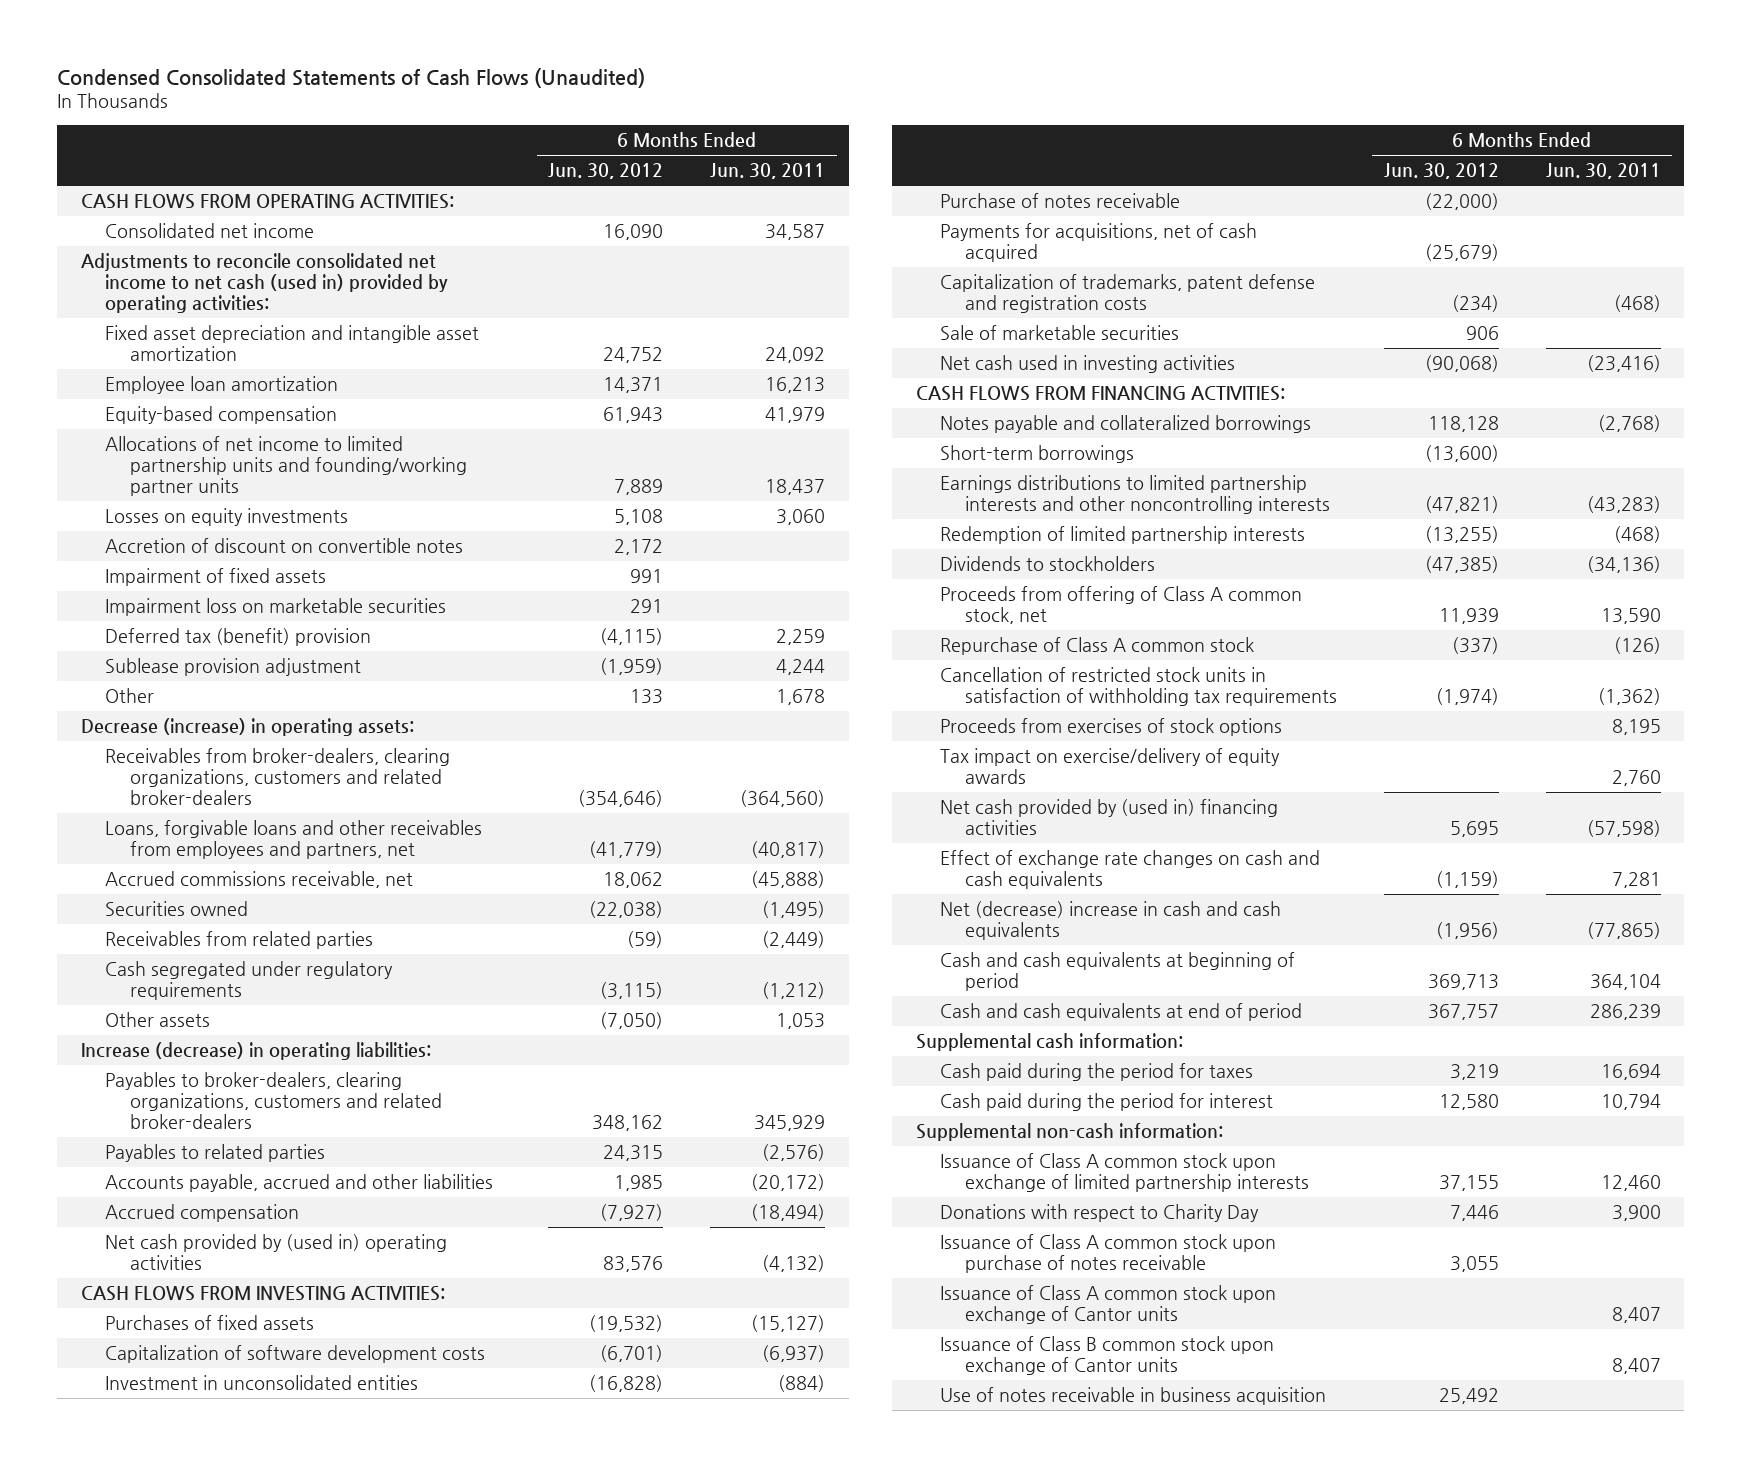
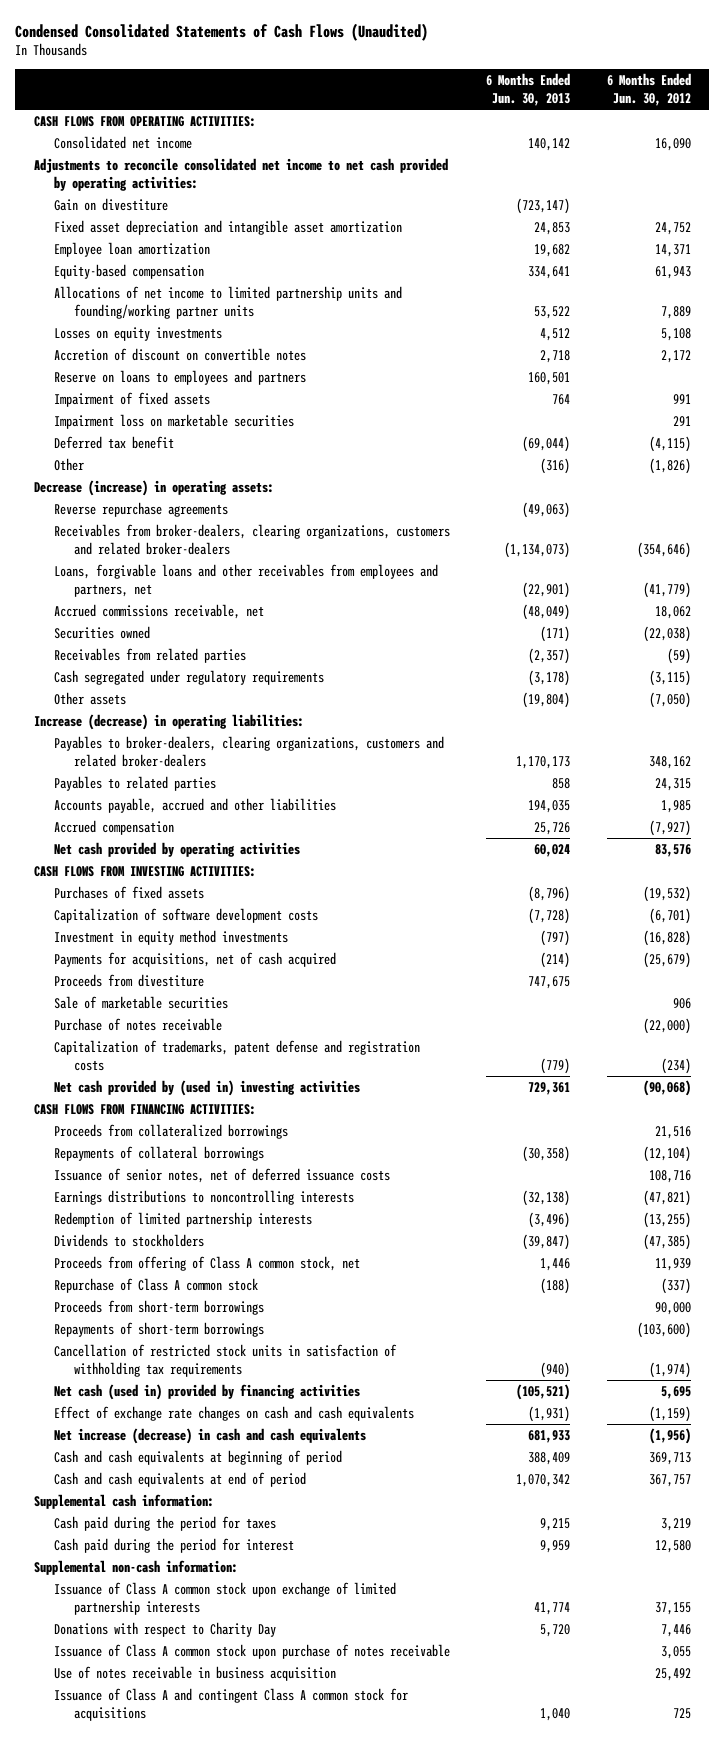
[710,163,826,180] Jun. 30, 2011 -> none
none -> [486,73,571,106] 6 Months Ended Jun. 30, 2013
[80,253,449,314] Adjustments to reconcile consolidated net income to net cash (used in) provided by operating activities: -> [33,157,448,191] Adjustments to reconcile consolidated net income to net cash provided by operating activities:
none -> [53,197,168,211] Gain on divestiture
none -> [53,369,306,385] Reserve on loans to employees and partners
[105,658,362,677] Sublease provision adjustment -> none
[105,628,372,647] Deferred tax (benefit) provision -> [53,435,174,449] Deferred tax benefit
[630,689,664,705] 133 -> [648,457,691,474] (1,826)
none -> [53,501,228,517] Reverse repurchase agreements
[105,1234,448,1271] Net cash provided by (used in) operating activities -> [53,841,300,857] Net cash provided by operating activities
[105,1375,419,1391] Investment in unconsolidated entities -> [53,929,288,945] Investment in equity method investments
none -> [53,973,204,987] Proceeds from divestiture
[940,193,1181,209] Purchase of notes receivable -> [53,1017,222,1031] Purchase of notes receivable
[940,274,1316,314] Capitalization of trademarks, patent defense and registration costs -> [53,1039,420,1071] Capitalization of trademarks, patent defense and registration costs
[940,355,1236,374] Net cash used in investing activities -> [53,1079,360,1096] Net cash provided by (used in) investing activities
[940,415,1312,434] Notes payable and collateralized borrowings -> none
[940,445,1135,464] Short-term borrowings -> none
none -> [53,1123,288,1139] Proceeds from collateralized borrowings
none -> [53,1145,264,1161] Repayments of collateral borrowings
none -> [53,1167,390,1183] Issuance of senior notes, net of deferred issuance costs
[940,475,1330,515] Earnings distributions to limited partnership interests and other noncontrolling interests -> [53,1189,354,1205] Earnings distributions to noncontrolling interests
none -> [53,1299,264,1315] Proceeds from short-term borrowings
none -> [53,1321,264,1337] Repayments of short-term borrowings
[940,718,1283,737] Proceeds from exercises of stock options -> none
[940,748,1281,785] Tax impact on exercise/delivery of equity awards -> none
[940,799,1279,836] Net cash provided by (used in) financing activities -> [53,1383,360,1400] Net cash (used in) provided by financing activities
[940,901,1282,941] Net (decrease) increase in cash and cash equivalents -> [53,1427,366,1444] Net increase (decrease) in cash and cash equivalents
[940,1285,1277,1325] Issuance of Class A common stock upon exchange of Cantor units -> none
[940,1336,1275,1376] Issuance of Class B common stock upon exchange of Cantor units -> none
none -> [53,1687,408,1721] Issuance of Class A and contingent Class A common stock for acquisitions

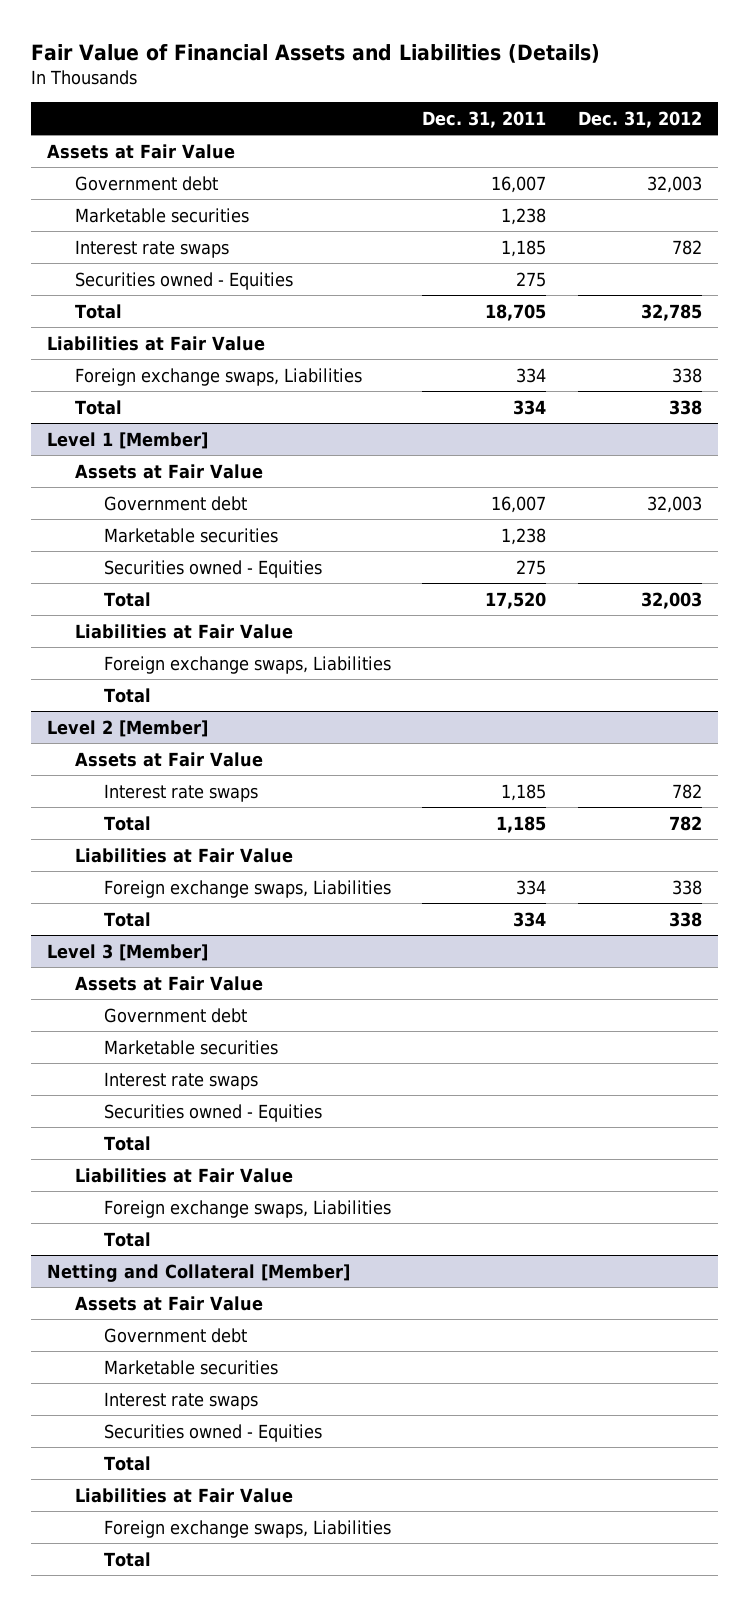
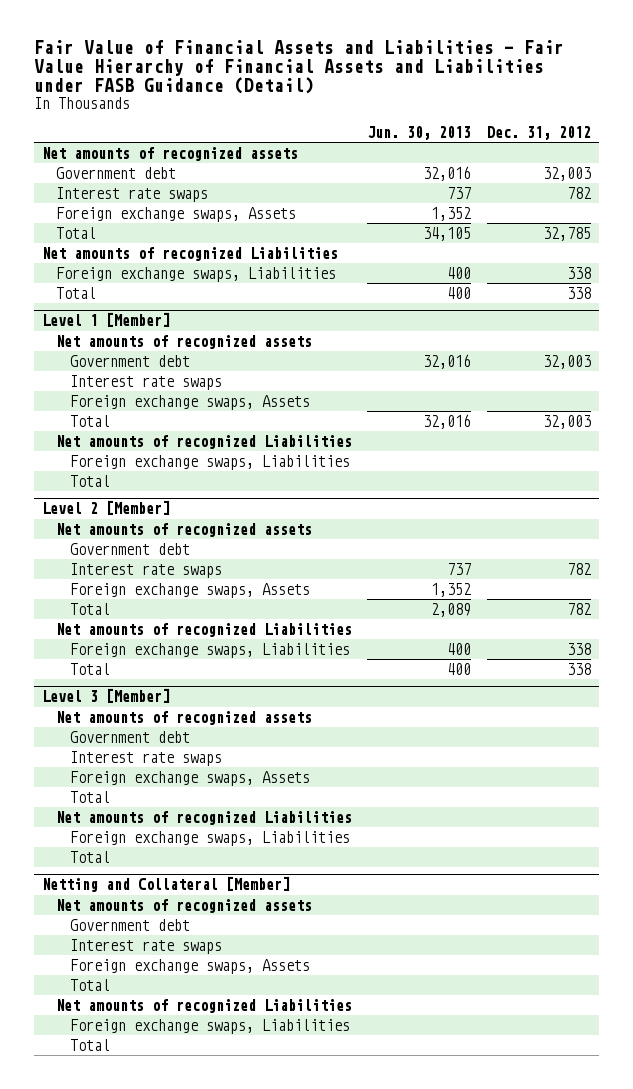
[31,43,601,63] Fair Value of Financial Assets and Liabilities (Details) -> [34,39,565,95] Fair Value of Financial Assets and Liabilities - Fair Value Hierarchy of Financial Assets and Liabilities under FASB Guidance (Detail)
[422,110,547,128] Dec. 31, 2011 -> none
none -> [367,125,472,140] Jun. 30, 2013
[47,143,236,159] Assets at Fair Value -> [41,146,298,161] Net amounts of recognized assets
[75,207,250,223] Marketable securities -> none
[75,271,294,290] Securities owned - Equities -> none
none -> [55,206,296,222] Foreign exchange swaps, Assets
[47,335,266,351] Liabilities at Fair Value -> [41,246,338,261] Net amounts of recognized Liabilities
[75,463,264,479] Assets at Fair Value -> [55,334,312,349] Net amounts of recognized assets
[103,527,278,543] Marketable securities -> none
[103,559,322,578] Securities owned - Equities -> none
none -> [69,374,222,390] Interest rate swaps
none -> [69,394,310,410] Foreign exchange swaps, Assets
[75,623,294,639] Liabilities at Fair Value -> [55,434,352,449] Net amounts of recognized Liabilities
[75,751,264,767] Assets at Fair Value -> [55,522,312,537] Net amounts of recognized assets
none -> [69,542,190,555] Government debt
none -> [69,582,310,598] Foreign exchange swaps, Assets
[75,847,294,863] Liabilities at Fair Value -> [55,622,352,637] Net amounts of recognized Liabilities
[75,975,264,991] Assets at Fair Value -> [55,710,312,725] Net amounts of recognized assets
[103,1039,278,1055] Marketable securities -> none
[103,1103,322,1122] Securities owned - Equities -> none
none -> [69,770,310,786] Foreign exchange swaps, Assets
[75,1167,294,1183] Liabilities at Fair Value -> [55,810,352,825] Net amounts of recognized Liabilities
[75,1295,264,1311] Assets at Fair Value -> [55,898,312,913] Net amounts of recognized assets
[103,1359,278,1375] Marketable securities -> none
[103,1423,322,1442] Securities owned - Equities -> none
none -> [69,958,310,974] Foreign exchange swaps, Assets
[75,1487,294,1503] Liabilities at Fair Value -> [55,998,352,1013] Net amounts of recognized Liabilities

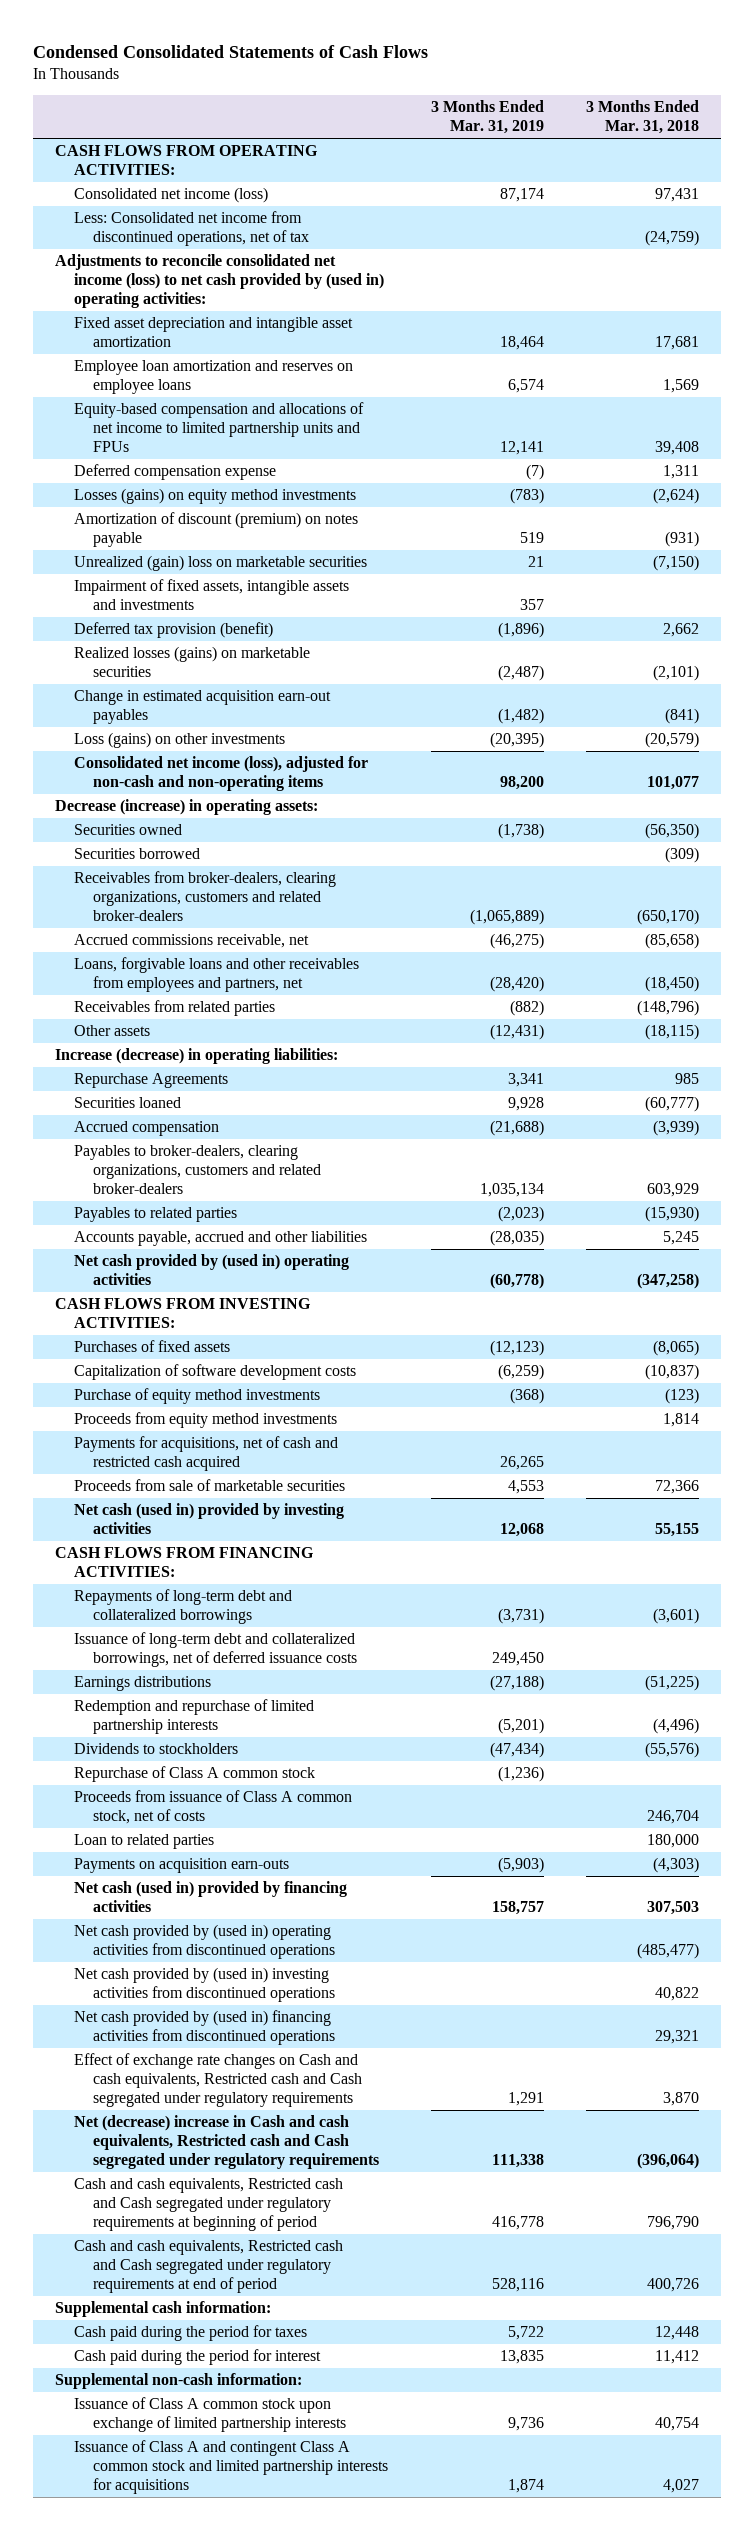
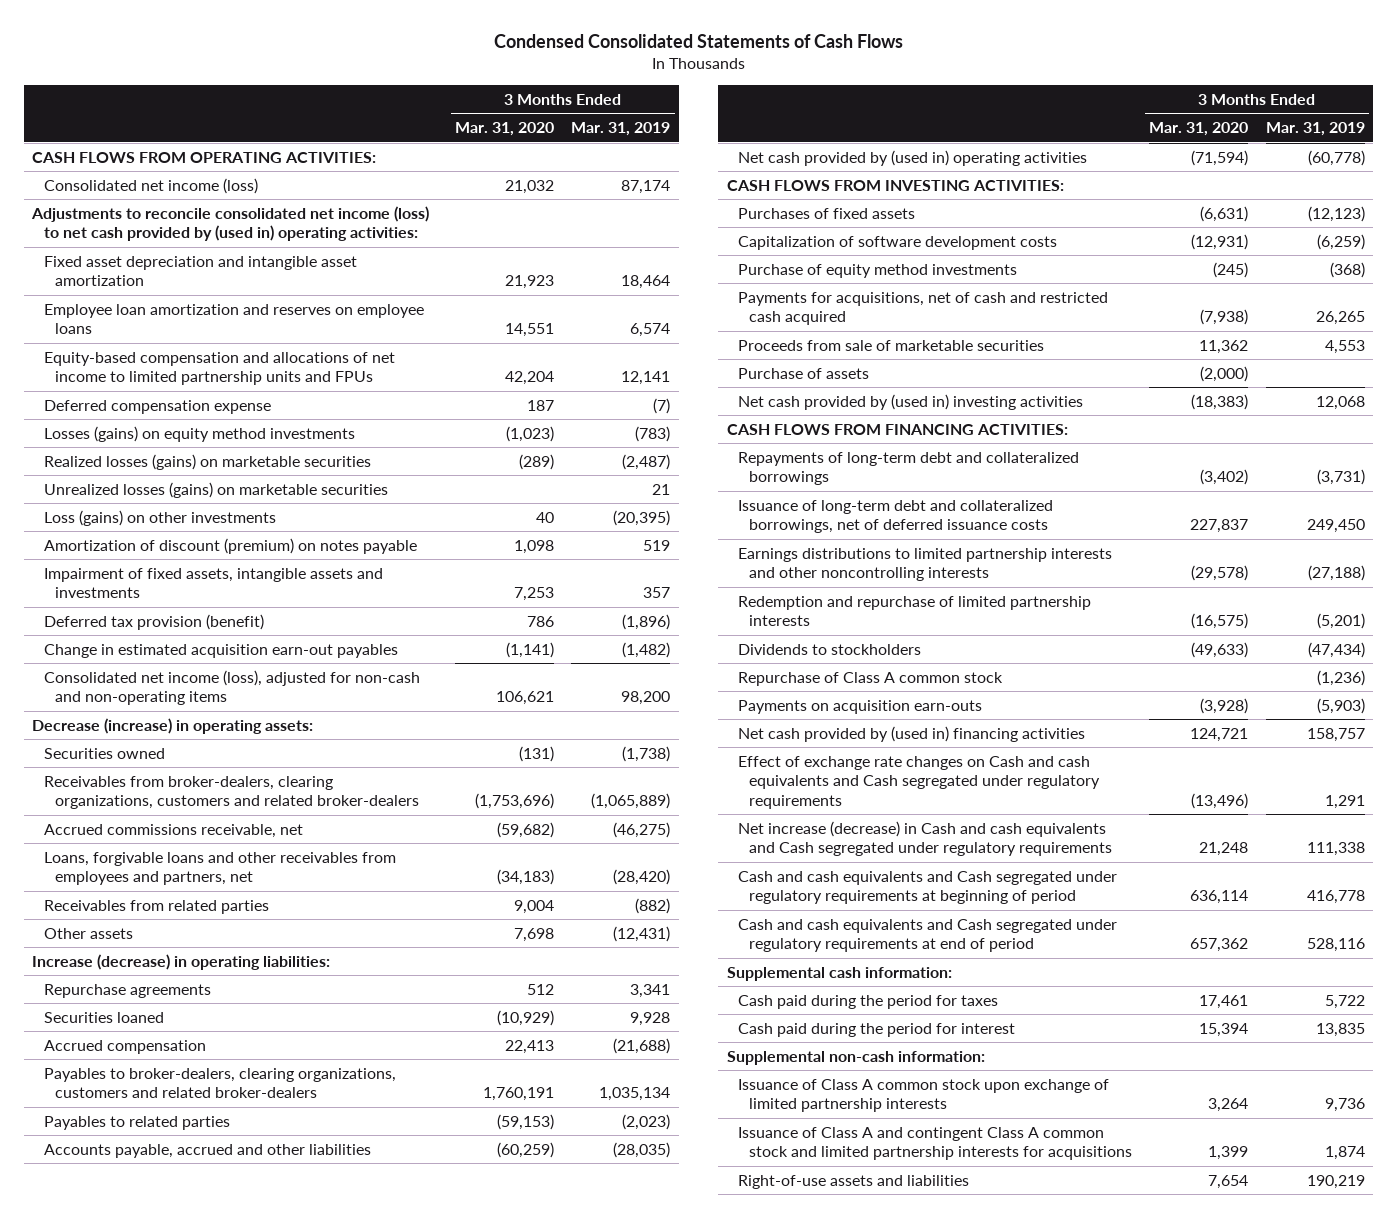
[586,100,700,135] 3 Months Ended Mar. 31, 2018 -> none
none -> [455,122,555,137] Mar. 31, 2020
[73,211,310,247] Less: Consolidated net income from discontinued operations, net of tax -> none
[73,646,310,678] Realized losses (gains) on marketable securities -> [43,453,371,470] Realized losses (gains) on marketable securities
none -> [43,481,388,498] Unrealized losses (gains) on marketable securities
[73,732,285,749] Loss (gains) on other investments -> [43,509,276,526] Loss (gains) on other investments
[73,555,367,572] Unrealized (gain) loss on marketable securities -> none
[73,848,200,860] Securities borrowed -> none
[73,1073,228,1089] Repurchase Agreements -> [43,983,211,998] Repurchase agreements
[73,1412,337,1429] Proceeds from equity method investments -> none
none -> [737,367,869,379] Purchase of assets
[73,1503,344,1535] Net cash (used in) provided by investing activities -> [737,393,1083,410] Net cash provided by (used in) investing activities
[73,1676,211,1692] Earnings distributions -> [737,547,1112,582] Earnings distributions to limited partnership interests and other noncontrolling interests
[73,1790,352,1825] Proceeds from issuance of Class A common stock, net of costs -> none
[73,1834,214,1850] Loan to related parties -> none
[73,1924,336,1960] Net cash provided by (used in) operating activities from discontinued operations -> none
[73,1967,336,2003] Net cash provided by (used in) investing activities from discontinued operations -> none
[73,2010,336,2046] Net cash provided by (used in) financing activities from discontinued operations -> none
[73,1881,347,1913] Net cash (used in) provided by financing activities -> [737,725,1085,742] Net cash provided by (used in) financing activities
[73,2053,363,2108] Effect of exchange rate changes on Cash and cash equivalents, Restricted cash and Cash segregated under regulatory requirements -> [737,755,1101,809] Effect of exchange rate changes on Cash and cash equivalents and Cash segregated under regulatory requirements
[73,2115,380,2170] Net (decrease) increase in Cash and cash equivalents, Restricted cash and Cash segregated under regulatory requirements -> [737,820,1113,857] Net increase (decrease) in Cash and cash equivalents and Cash segregated under regulatory requirements
[73,2178,343,2232] Cash and cash equivalents, Restricted cash and Cash segregated under regulatory requirements at beginning of period -> [737,870,1117,905] Cash and cash equivalents and Cash segregated under regulatory requirements at beginning of period
[73,2240,343,2294] Cash and cash equivalents, Restricted cash and Cash segregated under regulatory requirements at end of period -> [737,918,1117,953] Cash and cash equivalents and Cash segregated under regulatory requirements at end of period
none -> [737,1174,969,1189] Right-of-use assets and liabilities

